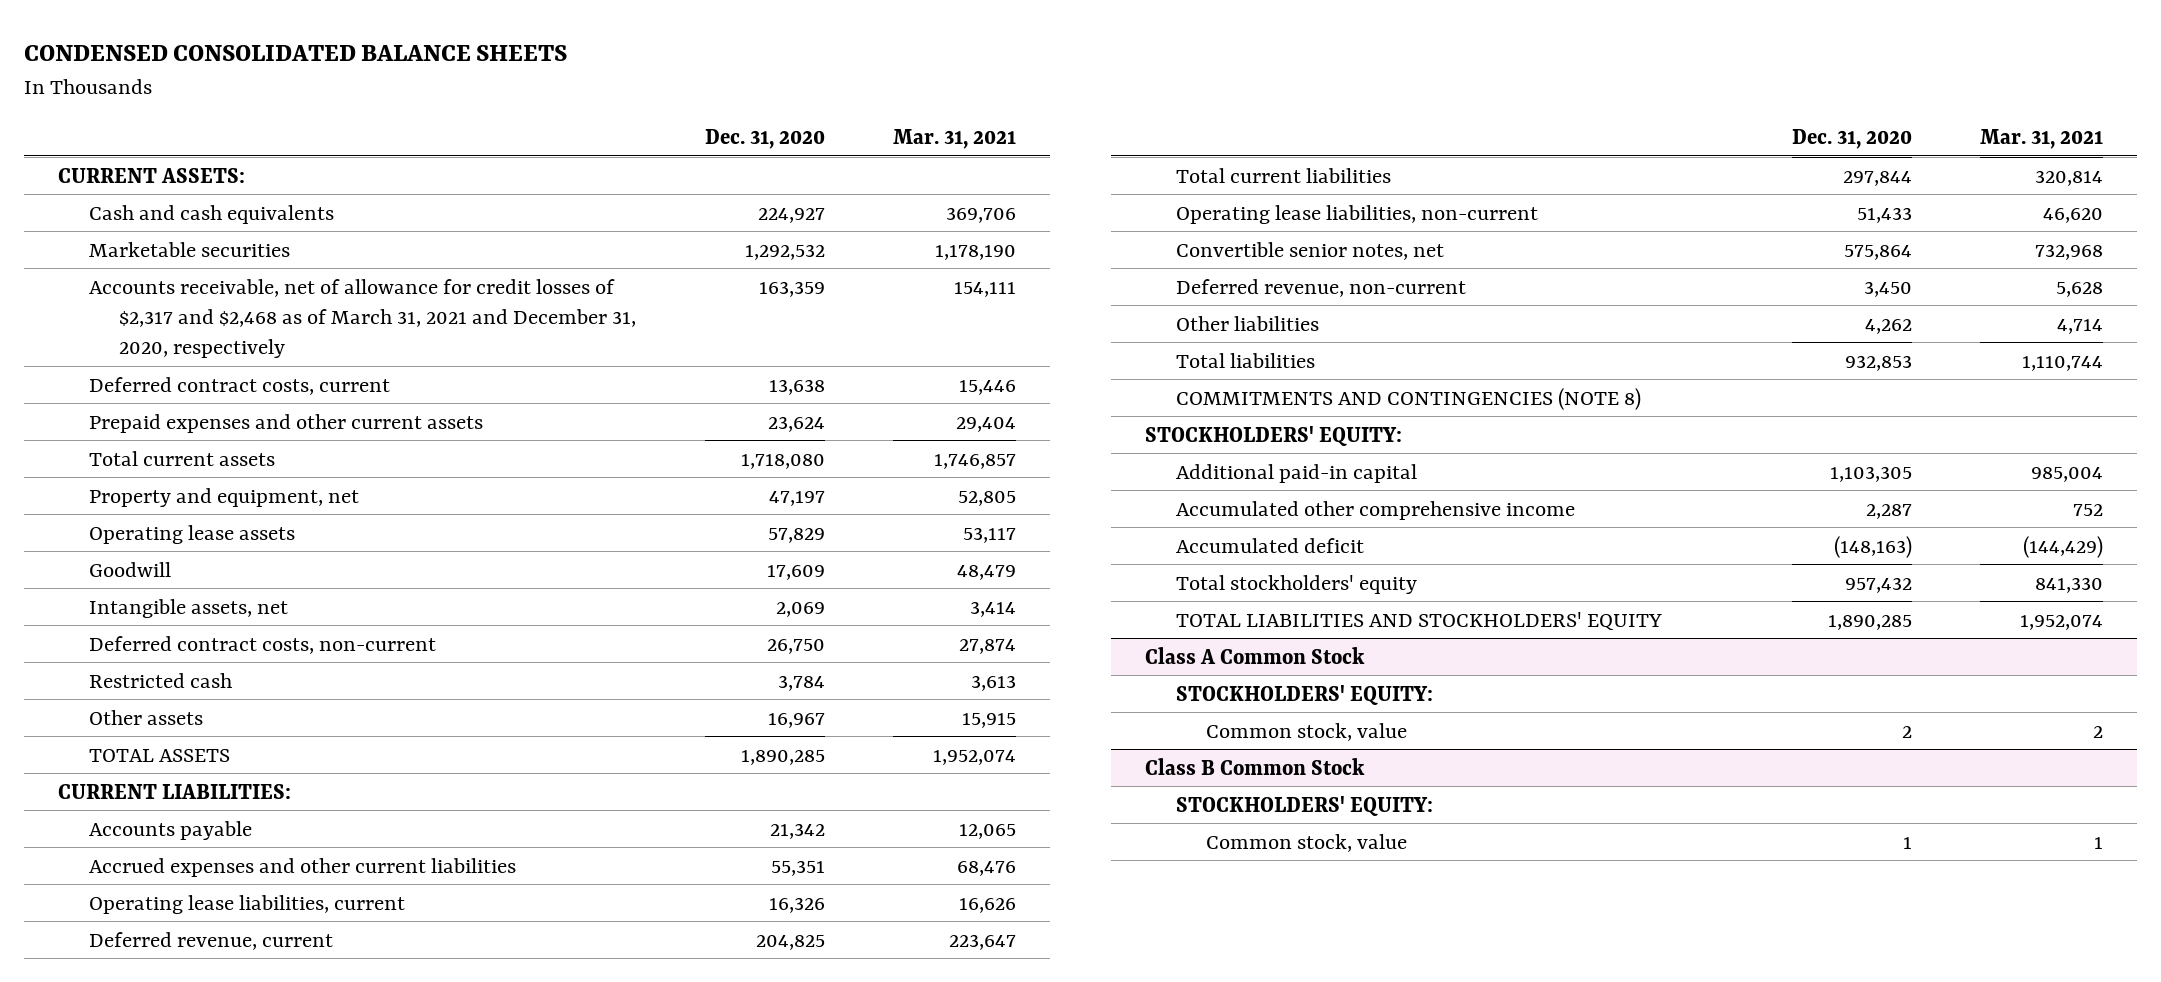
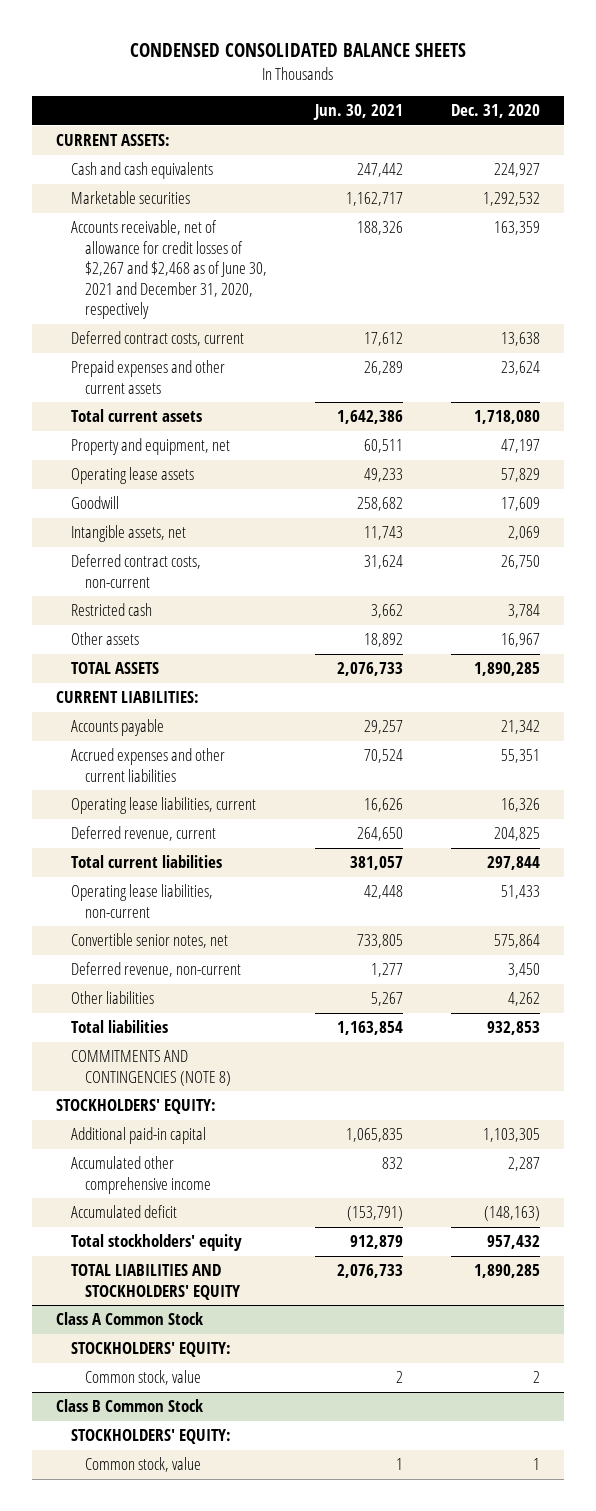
[892,128,1016,149] Mar. 31, 2021 -> none
none -> [313,104,404,121] Jun. 30, 2021
[88,278,637,359] Accounts receivable, net of allowance for credit losses of $2,317 and $2,468 as of March 31, 2021 and December 31, 2020, respectively -> [70,220,268,320] Accounts receivable, net of allowance for credit losses of $2,267 and $2,468 as of June 30, 2021 and December 31, 2020, respectively

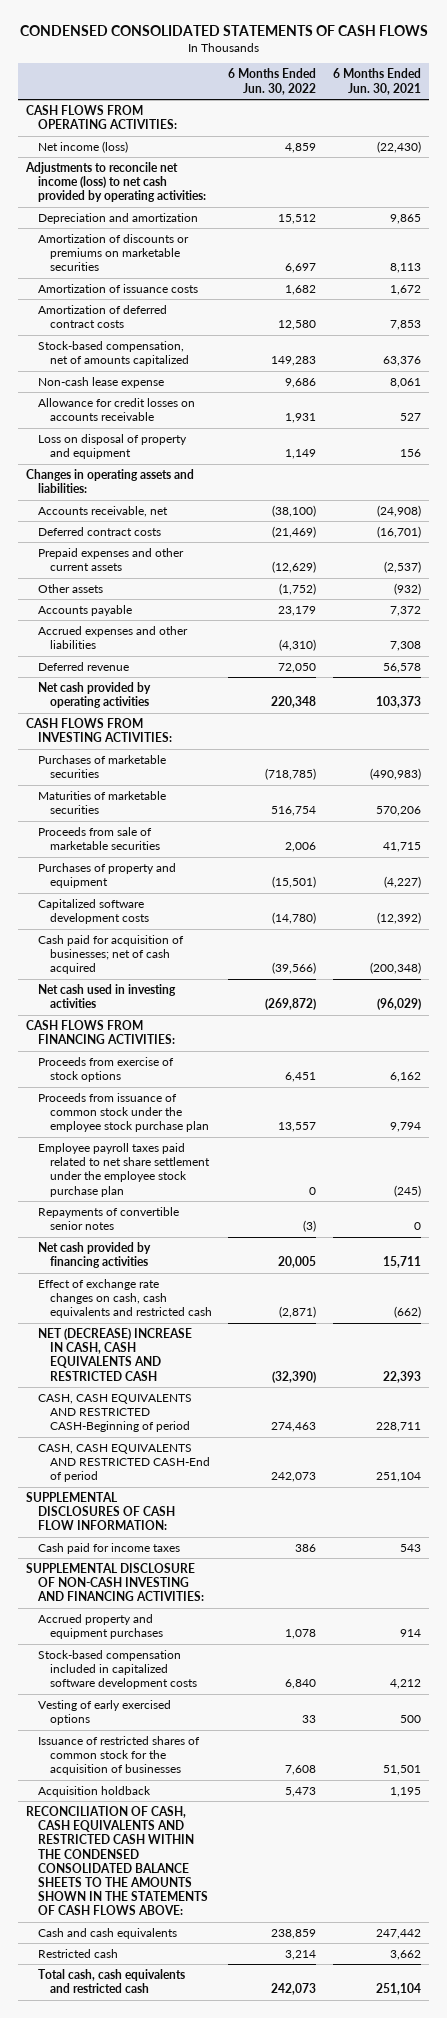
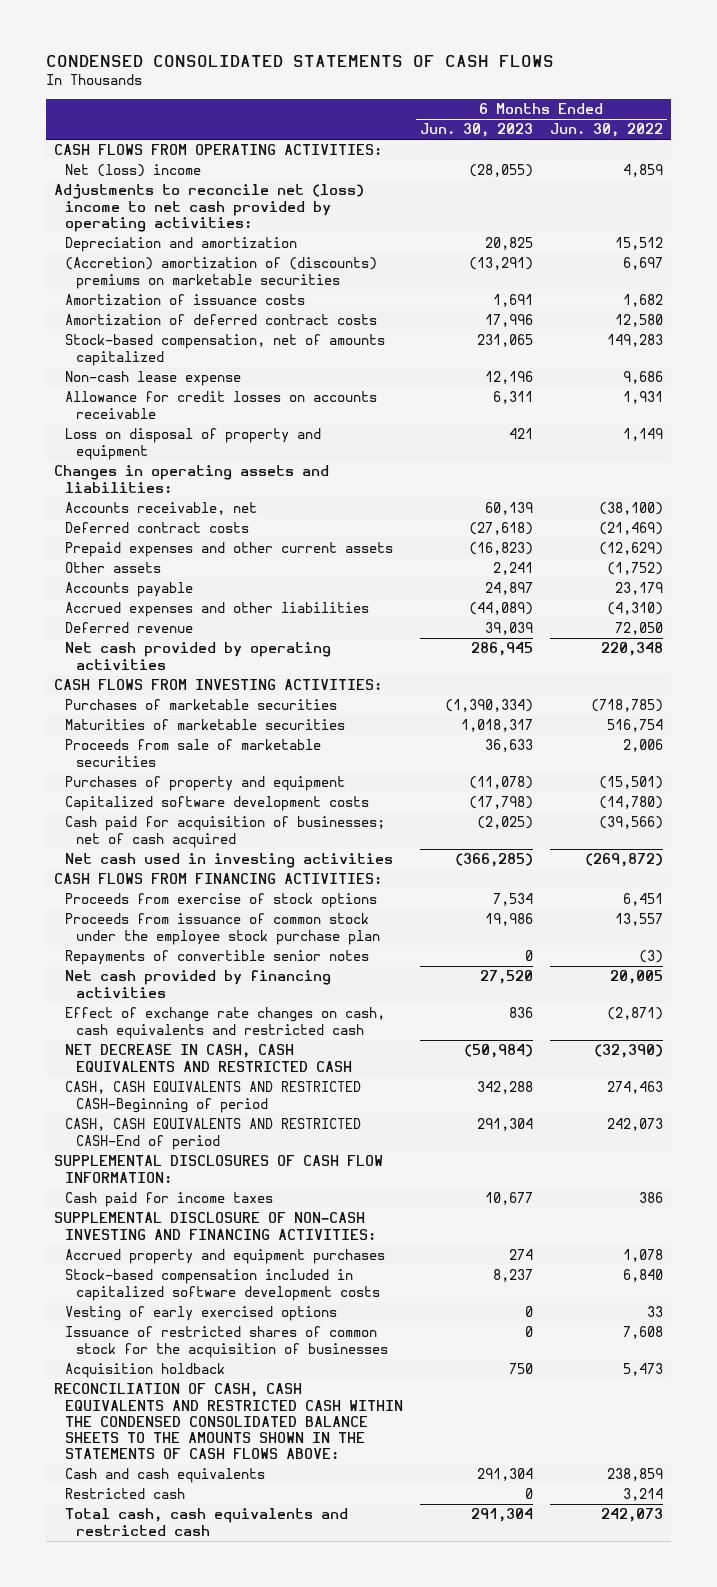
[332,68,421,95] 6 Months Ended Jun. 30, 2021 -> none
none -> [419,123,533,138] Jun. 30, 2023
[38,140,129,153] Net income (loss) -> [64,164,201,178] Net (loss) income
[25,161,207,203] Adjustments to reconcile net income (loss) to net cash provided by operating activities: -> [54,184,365,232] Adjustments to reconcile net (loss) income to net cash provided by operating activities:
[38,233,190,272] Amortization of discounts or premiums on marketable securities -> [64,257,377,289] (Accretion) amortization of (discounts) premiums on marketable securities
[38,1142,211,1197] Employee payroll taxes paid related to net share settlement under the employee stock purchase plan -> none
[38,1327,193,1381] NET (DECREASE) INCREASE IN CASH, CASH EQUIVALENTS AND RESTRICTED CASH -> [64,1044,352,1072] NET DECREASE IN CASH, CASH EQUIVALENTS AND RESTRICTED CASH

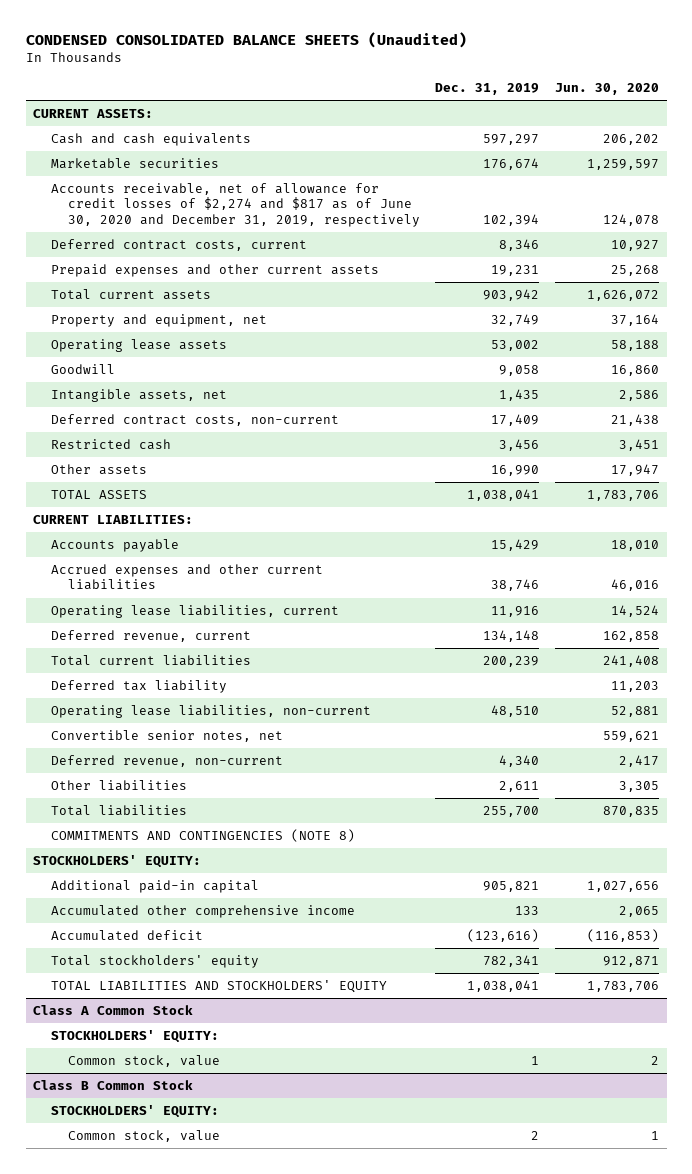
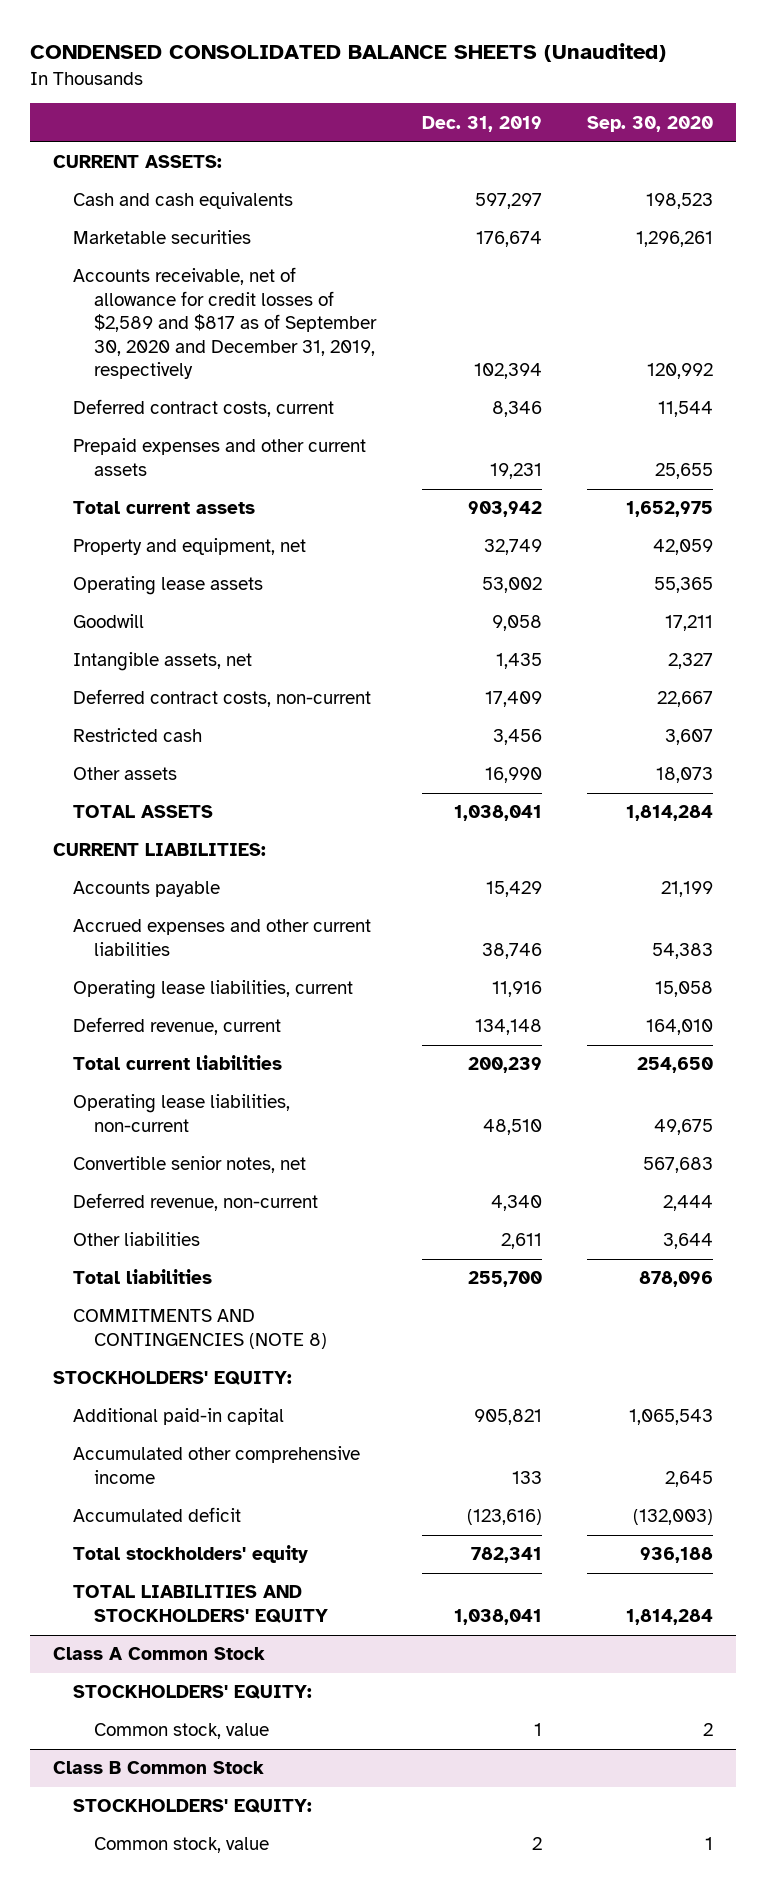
[554,82,659,95] Jun. 30, 2020 -> none
none -> [587,115,714,132] Sep. 30, 2020
[50,182,420,227] Accounts receivable, net of allowance for credit losses of $2,274 and $817 as of June 30, 2020 and December 31, 2019, respectively -> [73,267,378,380] Accounts receivable, net of allowance for credit losses of $2,589 and $817 as of September 30, 2020 and December 31, 2019, respectively
[50,679,227,693] Deferred tax liability -> none

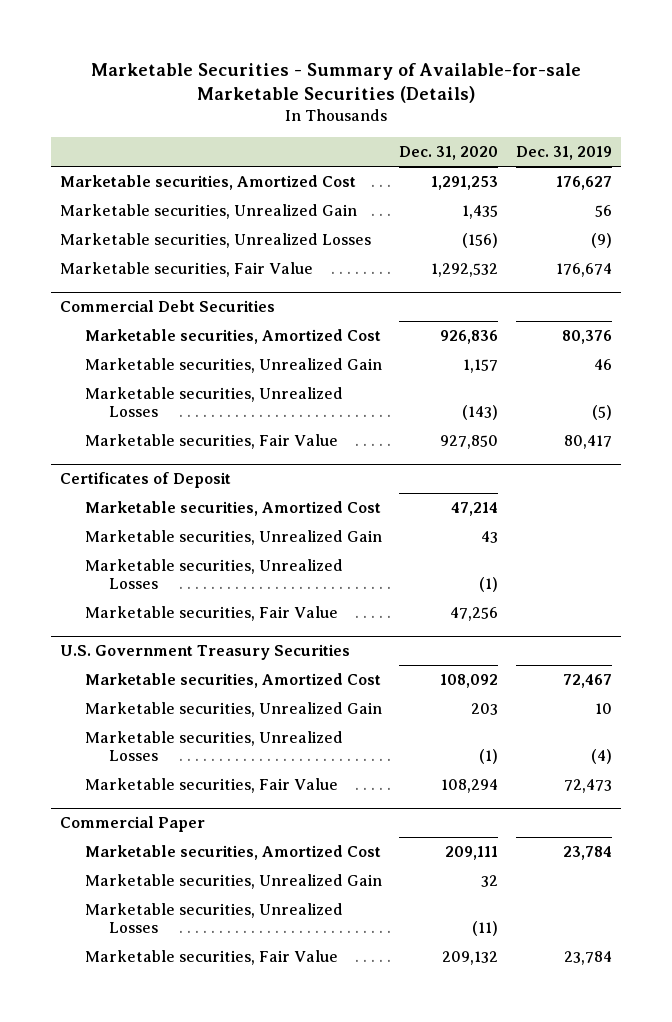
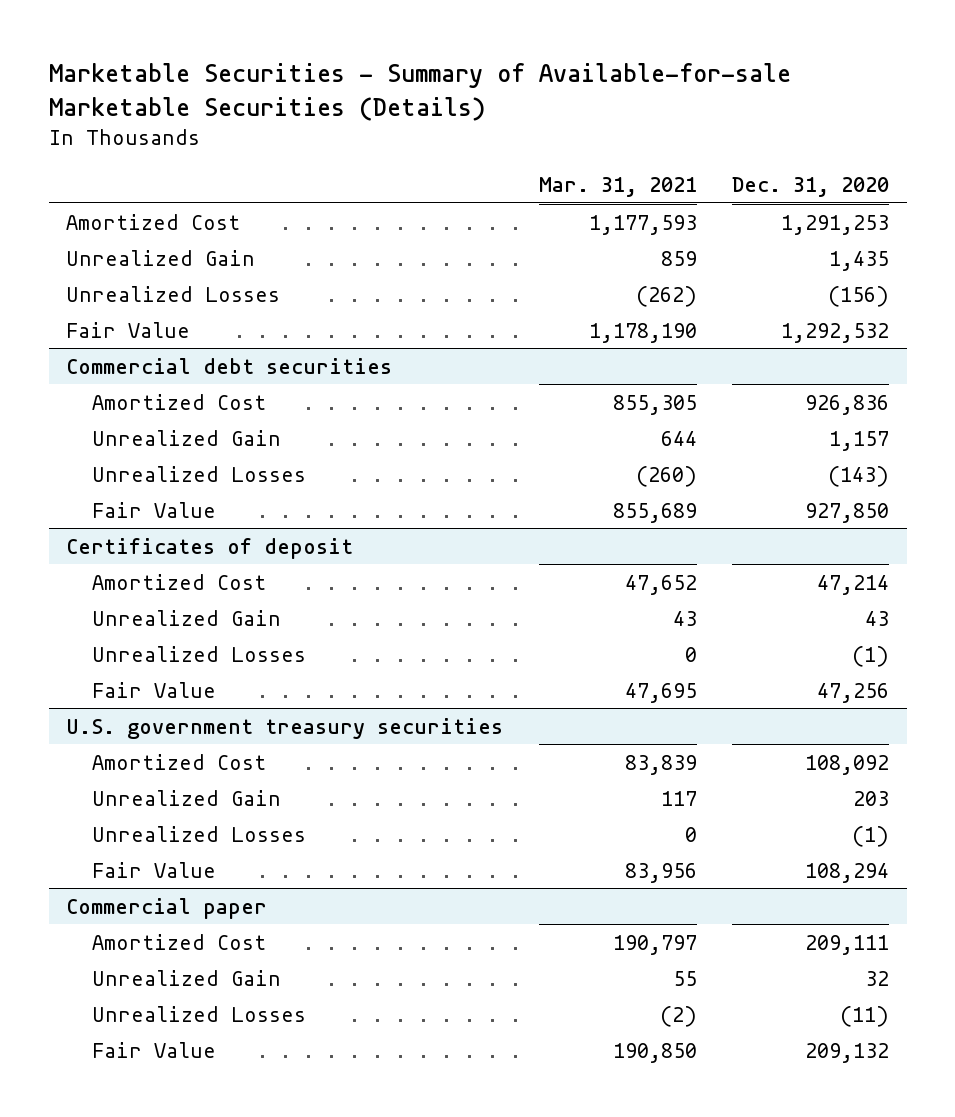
[515,146,612,161] Dec. 31, 2019 -> none
none -> [538,177,697,198] Mar. 31, 2021
[60,174,357,190] Marketable securities, Amortized Cost -> [66,213,241,230] Amortized Cost
[60,203,358,219] Marketable securities, Unrealized Gain -> [66,249,256,266] Unrealized Gain
[60,232,372,248] Marketable securities, Unrealized Losses -> [66,285,281,302] Unrealized Losses
[60,261,314,277] Marketable securities, Fair Value -> [66,321,191,338] Fair Value
[60,300,276,313] Commercial Debt Securities -> [66,357,393,374] Commercial debt securities
[84,328,381,344] Marketable securities, Amortized Cost -> [91,393,266,410] Amortized Cost
[84,357,382,373] Marketable securities, Unrealized Gain -> [91,429,281,446] Unrealized Gain
[84,386,343,418] Marketable securities, Unrealized Losses -> [91,465,306,482] Unrealized Losses
[84,433,338,449] Marketable securities, Fair Value -> [91,501,216,518] Fair Value
[60,472,232,489] Certificates of Deposit -> [66,537,354,559] Certificates of deposit
[84,500,381,516] Marketable securities, Amortized Cost -> [91,573,266,590] Amortized Cost
[84,529,382,545] Marketable securities, Unrealized Gain -> [91,609,281,626] Unrealized Gain
[84,558,343,590] Marketable securities, Unrealized Losses -> [91,645,306,662] Unrealized Losses
[84,605,338,621] Marketable securities, Fair Value -> [91,681,216,698] Fair Value
[60,644,351,661] U.S. Government Treasury Securities -> [66,717,504,739] U.S. government treasury securities
[84,672,381,688] Marketable securities, Amortized Cost -> [91,753,266,770] Amortized Cost
[84,701,382,717] Marketable securities, Unrealized Gain -> [91,789,281,806] Unrealized Gain
[84,730,343,762] Marketable securities, Unrealized Losses -> [91,825,306,842] Unrealized Losses
[84,777,338,793] Marketable securities, Fair Value -> [91,861,216,878] Fair Value
[60,816,206,833] Commercial Paper -> [66,897,268,919] Commercial paper
[84,844,381,860] Marketable securities, Amortized Cost -> [91,933,266,950] Amortized Cost
[84,873,382,889] Marketable securities, Unrealized Gain -> [91,969,281,986] Unrealized Gain
[84,902,343,934] Marketable securities, Unrealized Losses -> [91,1005,306,1022] Unrealized Losses
[84,949,338,965] Marketable securities, Fair Value -> [91,1041,216,1058] Fair Value

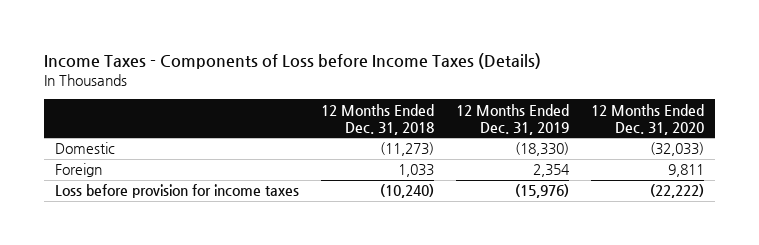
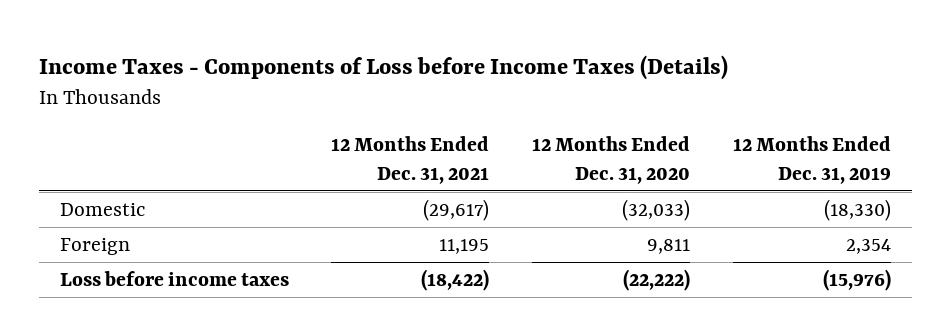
[321,103,435,135] 12 Months Ended Dec. 31, 2018 -> none
none -> [331,135,490,184] 12 Months Ended Dec. 31, 2021
[55,184,300,199] Loss before provision for income taxes -> [59,271,289,287] Loss before income taxes

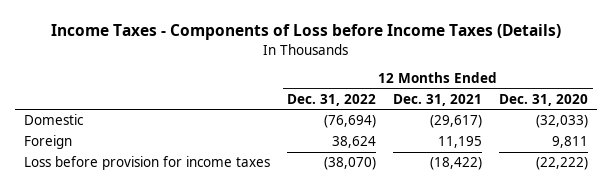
[732,135,891,184] 12 Months Ended Dec. 31, 2019 -> none
none -> [287,93,377,106] Dec. 31, 2022
[59,271,289,287] Loss before income taxes -> [24,156,271,171] Loss before provision for income taxes

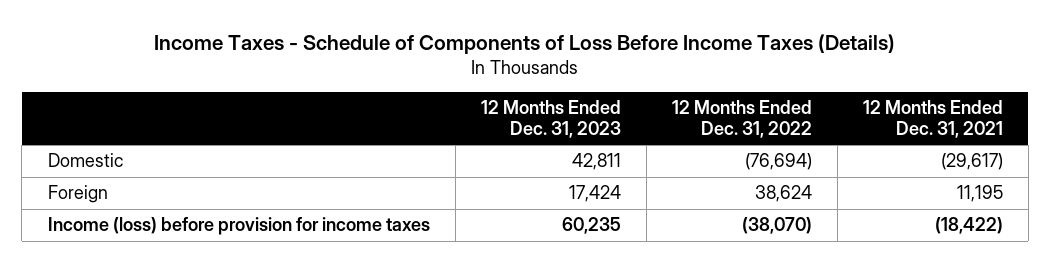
[51,24,562,41] Income Taxes - Components of Loss before Income Taxes (Details) -> [154,33,896,54] Income Taxes - Schedule of Components of Loss Before Income Taxes (Details)
[499,93,589,106] Dec. 31, 2020 -> none
none -> [480,99,621,138] 12 Months Ended Dec. 31, 2023
[24,156,271,171] Loss before provision for income taxes -> [47,217,430,236] Income (loss) before provision for income taxes

